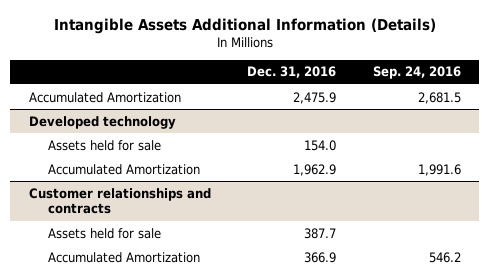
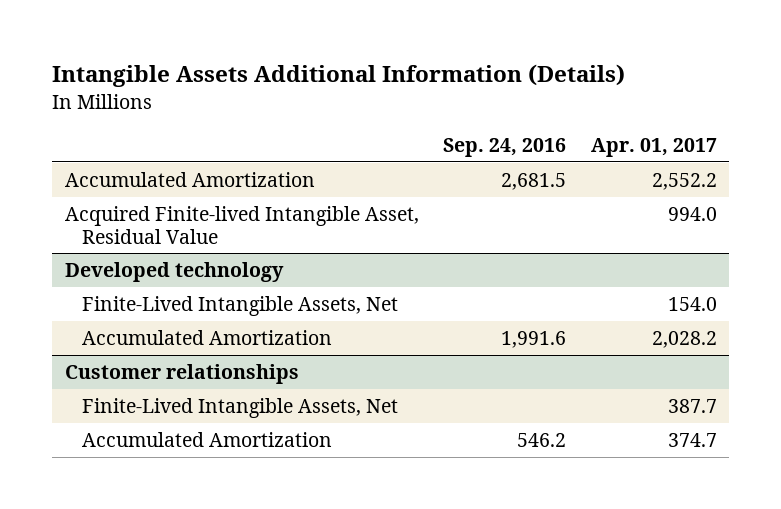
[247,66,337,79] Dec. 31, 2016 -> none
none -> [590,137,717,157] Apr. 01, 2017
none -> [64,205,419,244] Acquired Finite-lived Intangible Asset, Residual Value
[48,139,162,151] Assets held for sale -> none
none -> [82,295,399,316] Finite-Lived Intangible Assets, Net
[48,227,162,239] Assets held for sale -> none
[28,187,211,215] Customer relationships and contracts -> [64,363,299,384] Customer relationships
none -> [82,397,399,418] Finite-Lived Intangible Assets, Net

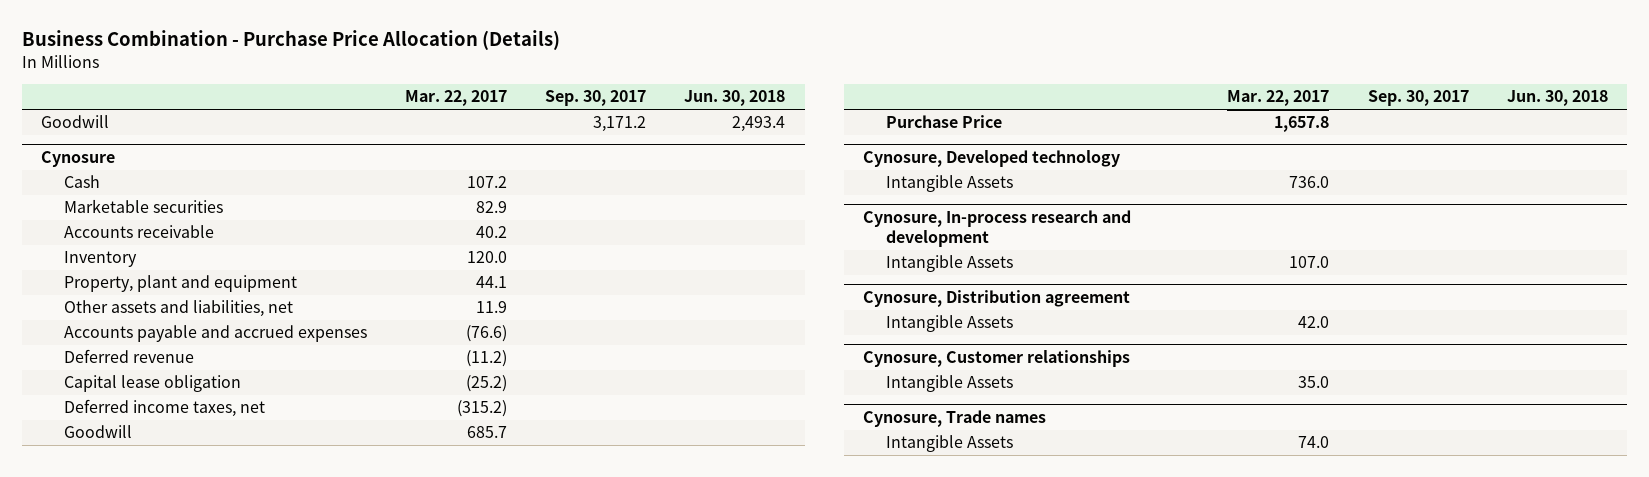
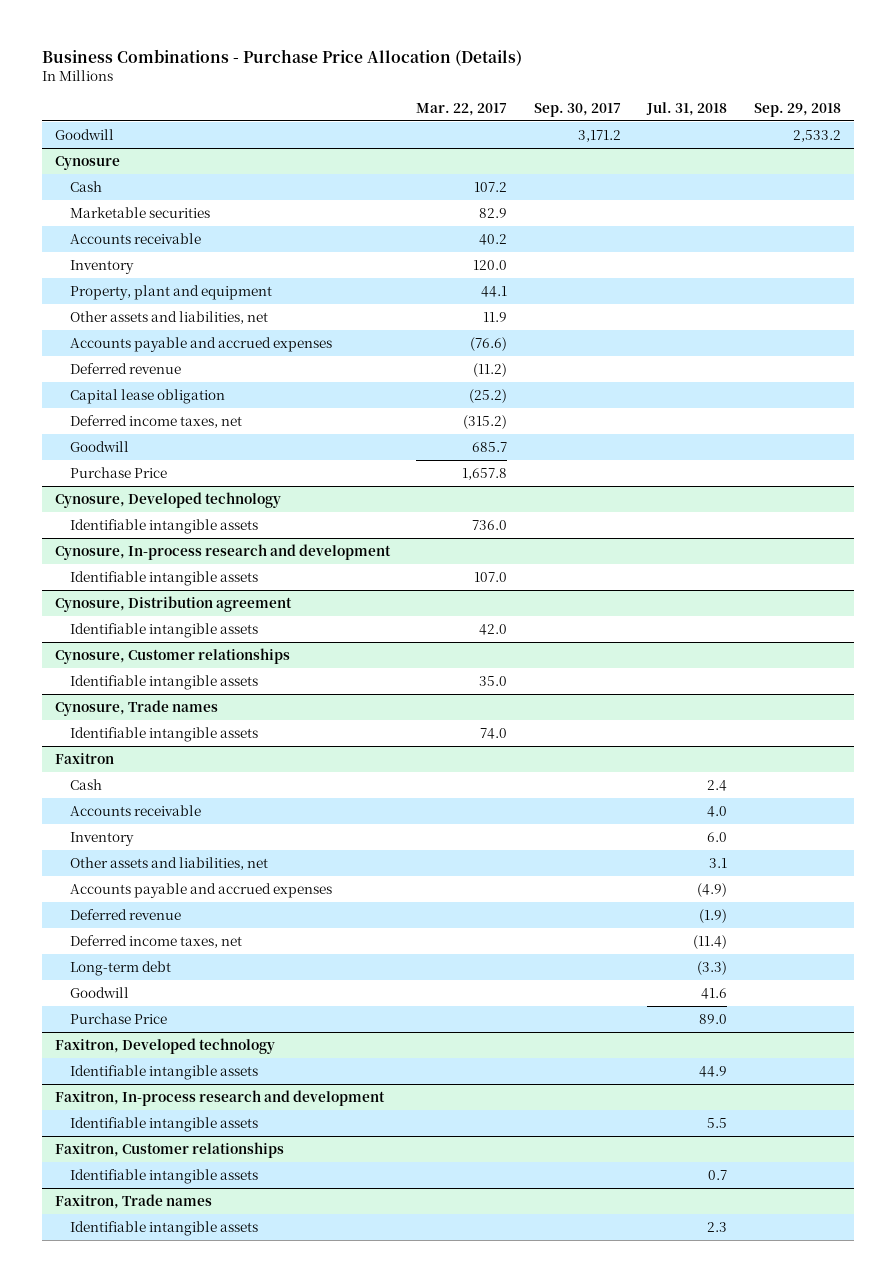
[21,30,560,51] Business Combination - Purchase Price Allocation (Details) -> [41,48,522,66] Business Combinations - Purchase Price Allocation (Details)
[684,90,786,107] Jun. 30, 2018 -> none
none -> [646,101,728,116] Jul. 31, 2018
none -> [753,102,841,117] Sep. 29, 2018
[886,175,1014,193] Intangible Assets -> [70,518,259,534] Identifiable intangible assets
[886,255,1014,273] Intangible Assets -> [70,570,259,586] Identifiable intangible assets
[886,315,1014,333] Intangible Assets -> [70,622,259,638] Identifiable intangible assets
[886,375,1014,393] Intangible Assets -> [70,674,259,690] Identifiable intangible assets
[886,435,1014,453] Intangible Assets -> [70,726,259,742] Identifiable intangible assets
none -> [55,752,115,764] Faxitron
none -> [70,778,103,790] Cash
none -> [70,804,202,816] Accounts receivable
none -> [70,831,135,846] Inventory
none -> [70,856,269,870] Other assets and liabilities, net
none -> [70,882,333,898] Accounts payable and accrued expenses
none -> [70,908,182,920] Deferred revenue
none -> [70,934,243,948] Deferred income taxes, net
none -> [70,960,172,976] Long-term debt
none -> [70,986,130,998] Goodwill
none -> [70,1012,168,1024] Purchase Price
none -> [55,1037,276,1054] Faxitron, Developed technology
none -> [70,1064,259,1080] Identifiable intangible assets
none -> [55,1089,386,1106] Faxitron, In-process research and development
none -> [70,1116,259,1132] Identifiable intangible assets
none -> [55,1141,285,1158] Faxitron, Customer relationships
none -> [70,1168,259,1184] Identifiable intangible assets
none -> [55,1193,213,1209] Faxitron, Trade names
none -> [70,1220,259,1236] Identifiable intangible assets

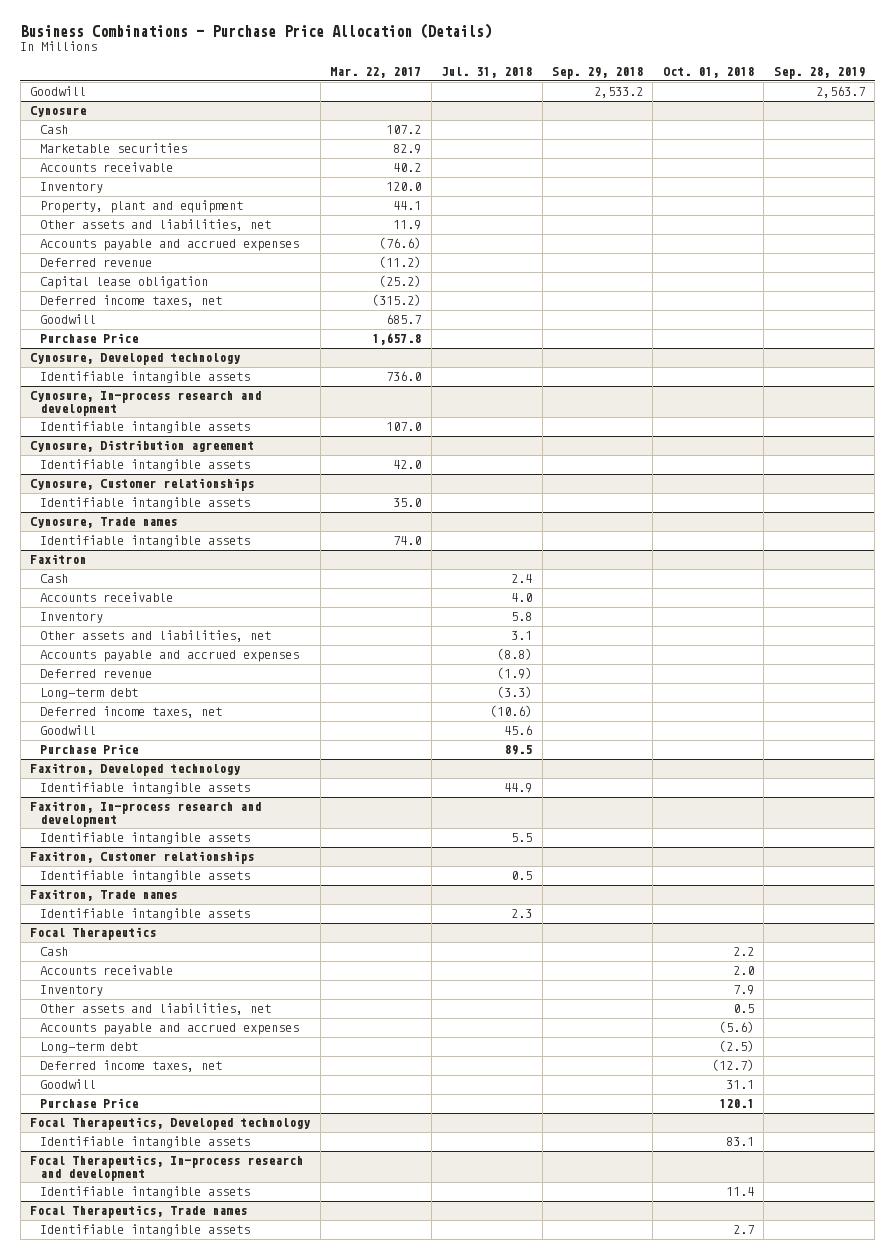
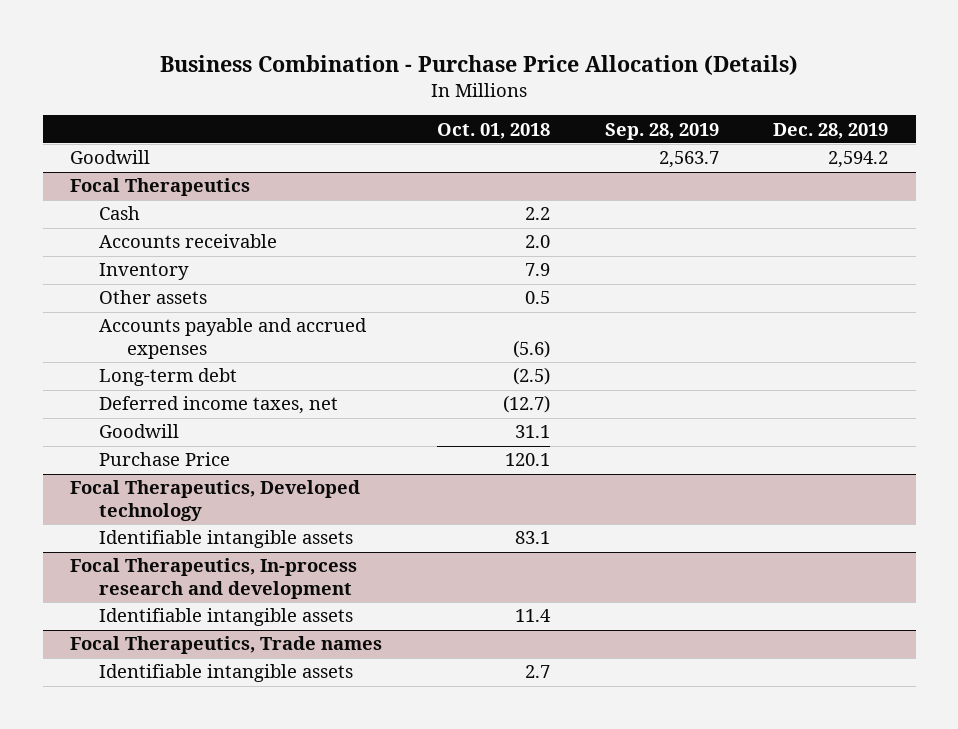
[20,22,493,39] Business Combinations - Purchase Price Allocation (Details) -> [160,54,799,75] Business Combination - Purchase Price Allocation (Details)
[330,67,422,79] Mar. 22, 2017 -> none
[441,67,533,79] Jul. 31, 2018 -> none
[552,67,644,80] Sep. 29, 2018 -> none
none -> [773,122,889,139] Dec. 28, 2019
[30,106,87,118] Cynosure -> none
[39,125,68,135] Cash -> none
[39,143,187,154] Marketable securities -> none
[39,162,173,173] Accounts receivable -> none
[39,182,103,194] Inventory -> none
[39,200,243,214] Property, plant and equipment -> none
[39,219,271,232] Other assets and liabilities, net -> none
[39,239,299,252] Accounts payable and accrued expenses -> none
[39,258,152,268] Deferred revenue -> none
[39,276,208,290] Capital lease obligation -> none
[39,295,222,308] Deferred income taxes, net -> none
[39,314,96,325] Goodwill -> none
[39,333,138,344] Purchase Price -> none
[30,353,241,366] Cynosure, Developed technology -> none
[39,371,250,384] Identifiable intangible assets -> none
[30,391,262,416] Cynosure, In-process research and development -> none
[39,421,250,434] Identifiable intangible assets -> none
[30,440,255,453] Cynosure, Distribution agreement -> none
[39,459,250,472] Identifiable intangible assets -> none
[30,478,255,492] Cynosure, Customer relationships -> none
[39,497,250,510] Identifiable intangible assets -> none
[30,517,178,529] Cynosure, Trade names -> none
[39,535,250,548] Identifiable intangible assets -> none
[30,554,87,565] Faxitron -> none
[39,574,68,584] Cash -> none
[39,592,173,603] Accounts receivable -> none
[39,612,103,624] Inventory -> none
[39,630,271,643] Other assets and liabilities, net -> none
[39,650,299,663] Accounts payable and accrued expenses -> none
[39,669,152,679] Deferred revenue -> none
[39,688,138,700] Long-term debt -> none
[39,706,222,719] Deferred income taxes, net -> none
[39,725,96,736] Goodwill -> none
[39,744,138,755] Purchase Price -> none
[30,763,241,777] Faxitron, Developed technology -> none
[39,782,250,795] Identifiable intangible assets -> none
[30,801,262,827] Faxitron, In-process research and development -> none
[39,832,250,845] Identifiable intangible assets -> none
[30,851,255,865] Faxitron, Customer relationships -> none
[39,870,250,883] Identifiable intangible assets -> none
[30,889,178,902] Faxitron, Trade names -> none
[39,908,250,921] Identifiable intangible assets -> none
[39,1003,271,1016] Other assets and liabilities, net -> [98,290,207,305] Other assets

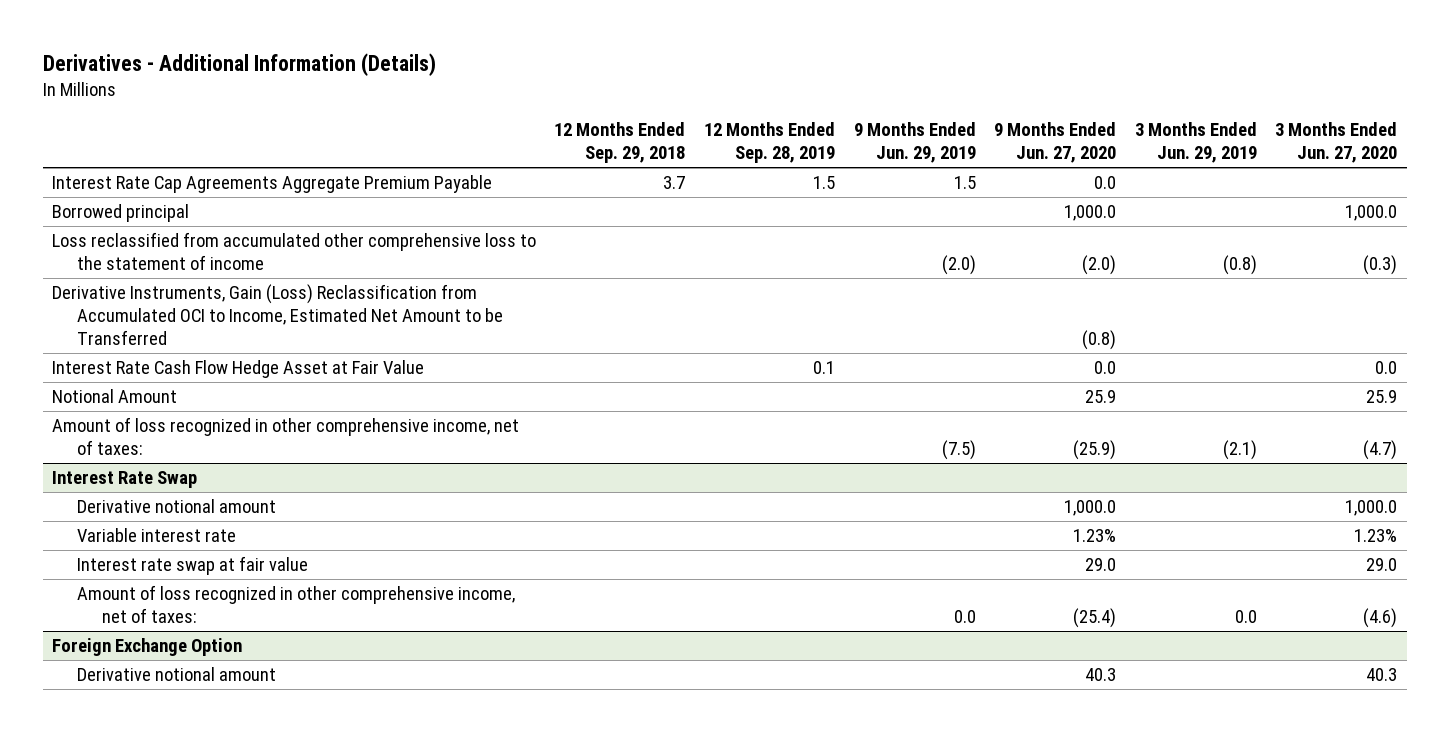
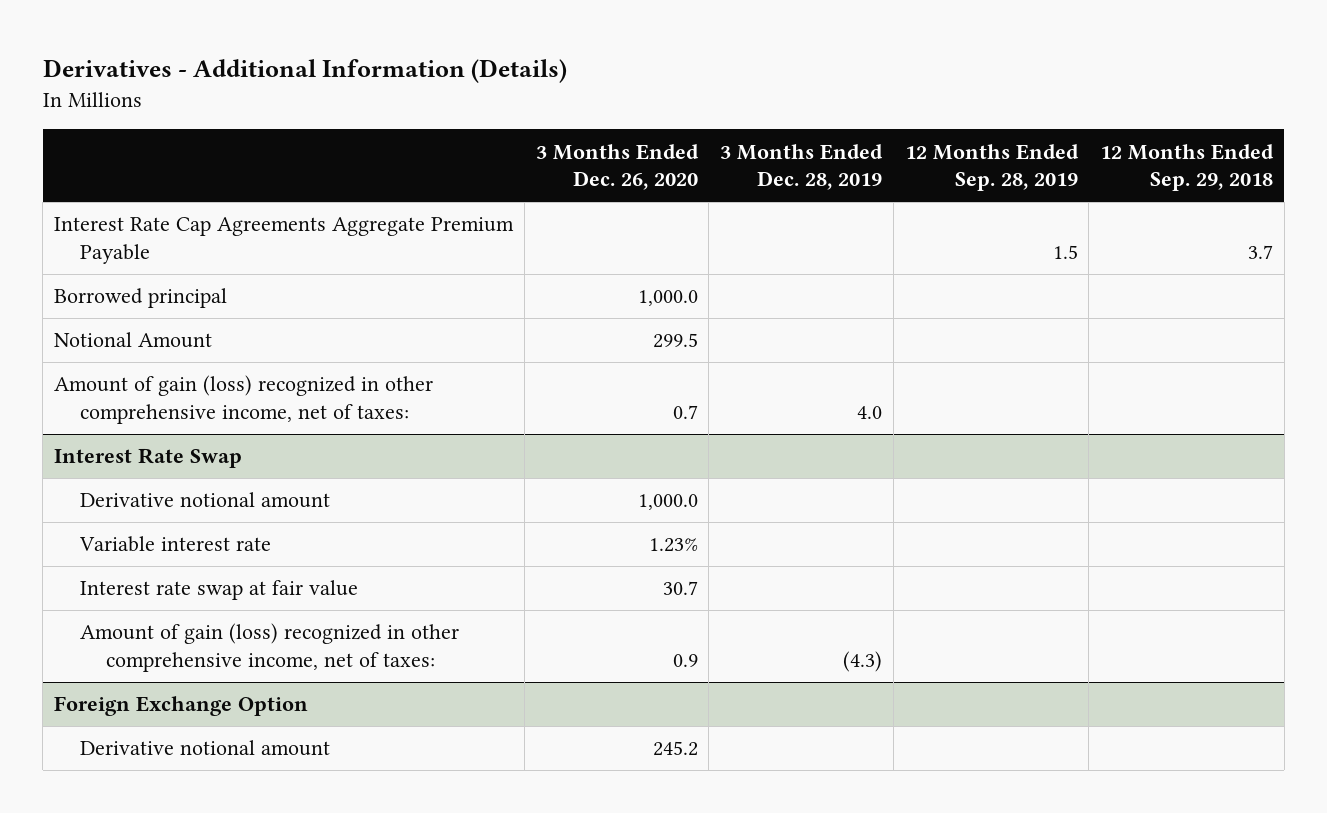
[853,122,976,164] 9 Months Ended Jun. 29, 2019 -> none
[994,122,1117,164] 9 Months Ended Jun. 27, 2020 -> none
[1134,122,1257,164] 3 Months Ended Jun. 29, 2019 -> none
[1275,122,1398,164] 3 Months Ended Jun. 27, 2020 -> none
none -> [535,143,699,191] 3 Months Ended Dec. 26, 2020
none -> [720,143,884,191] 3 Months Ended Dec. 28, 2019
[51,232,536,271] Loss reclassified from accumulated other comprehensive loss to the statement of income -> none
[51,284,503,346] Derivative Instruments, Gain (Loss) Reclassification from Accumulated OCI to Income, Estimated Net Amount to be Transferred -> none
[51,360,424,379] Interest Rate Cash Flow Hedge Asset at Fair Value -> none
[51,417,519,456] Amount of loss recognized in other comprehensive income, net of taxes: -> [54,375,434,425] Amount of gain (loss) recognized in other comprehensive income, net of taxes:
[76,585,515,624] Amount of loss recognized in other comprehensive income, net of taxes: -> [80,623,460,673] Amount of gain (loss) recognized in other comprehensive income, net of taxes:

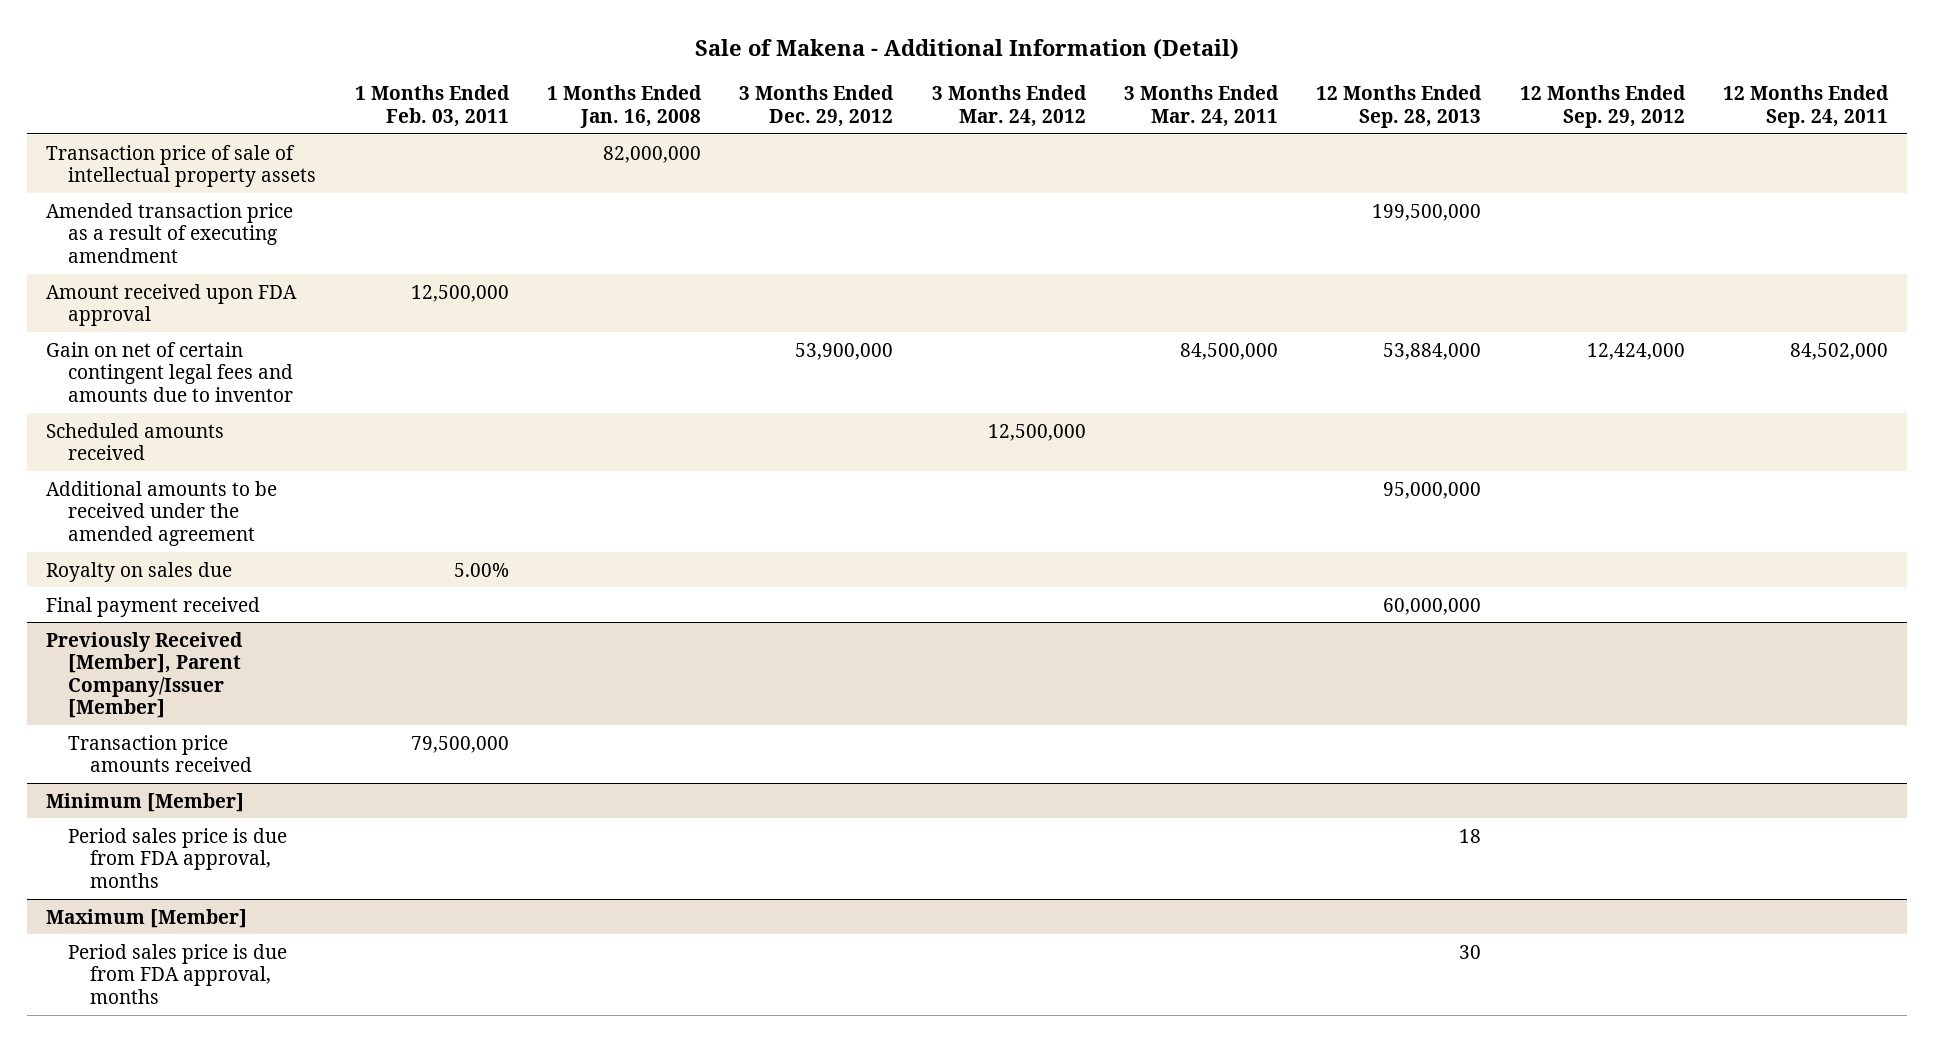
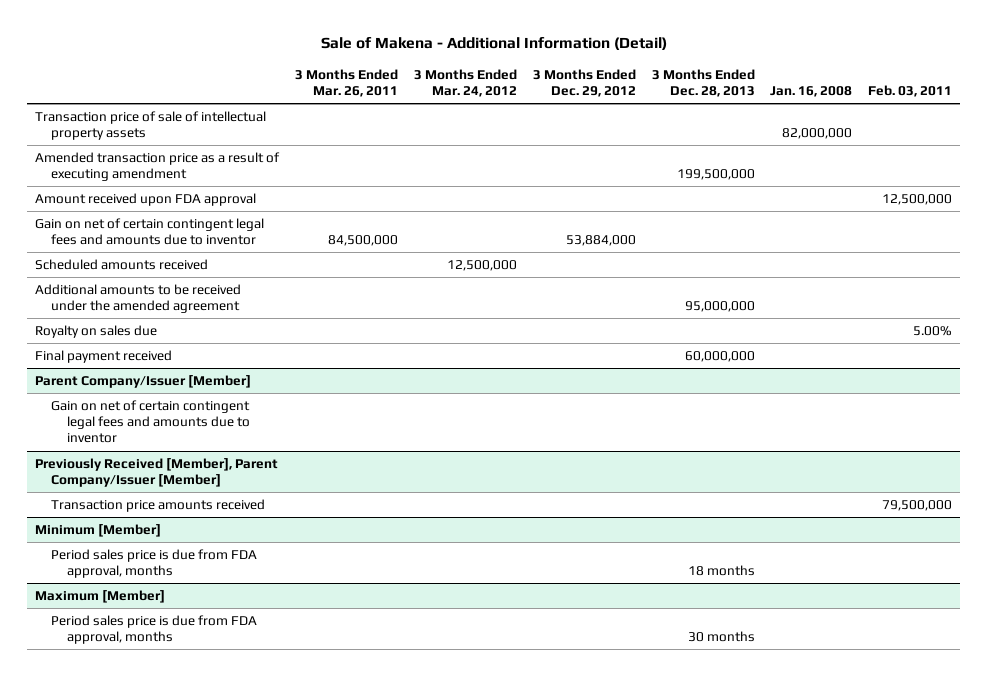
[354,85,510,127] 1 Months Ended Feb. 03, 2011 -> none
[546,85,702,128] 1 Months Ended Jan. 16, 2008 -> none
[1124,85,1280,127] 3 Months Ended Mar. 24, 2011 -> none
[1316,85,1483,128] 12 Months Ended Sep. 28, 2013 -> none
[1519,85,1686,128] 12 Months Ended Sep. 29, 2012 -> none
[1723,85,1890,128] 12 Months Ended Sep. 24, 2011 -> none
none -> [295,69,399,98] 3 Months Ended Mar. 26, 2011
none -> [651,69,755,98] 3 Months Ended Dec. 28, 2013
none -> [770,86,853,98] Jan. 16, 2008
none -> [868,85,953,98] Feb. 03, 2011
[795,342,894,360] 53,900,000 -> [565,235,636,247] 53,884,000
none -> [35,374,252,388] Parent Company/Issuer [Member]
none -> [51,399,251,444] Gain on net of certain contingent legal fees and amounts due to inventor

